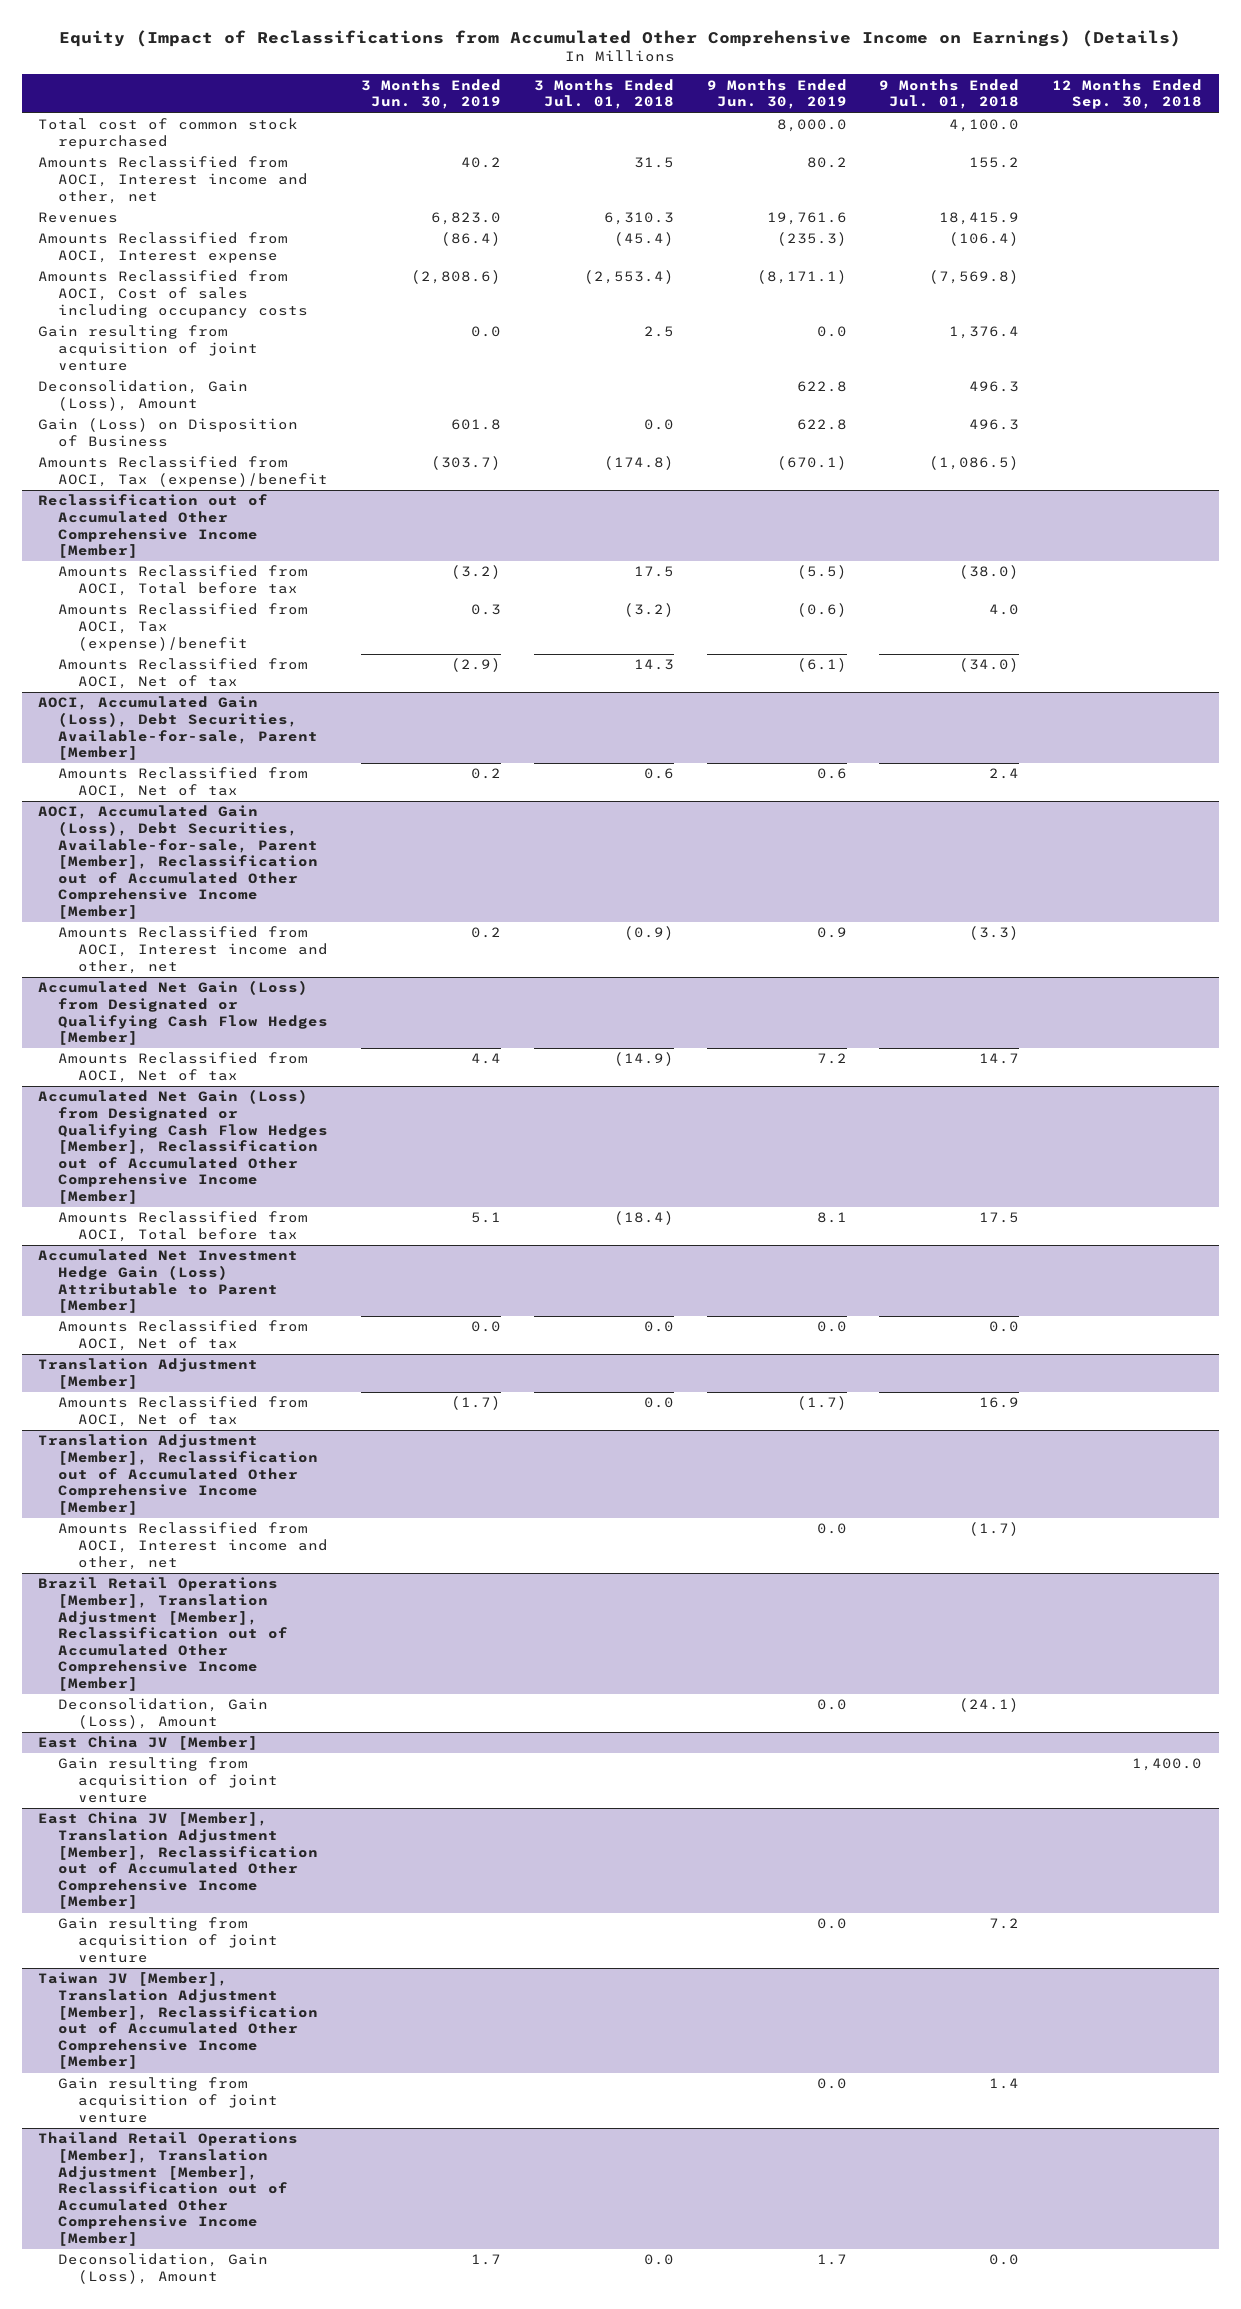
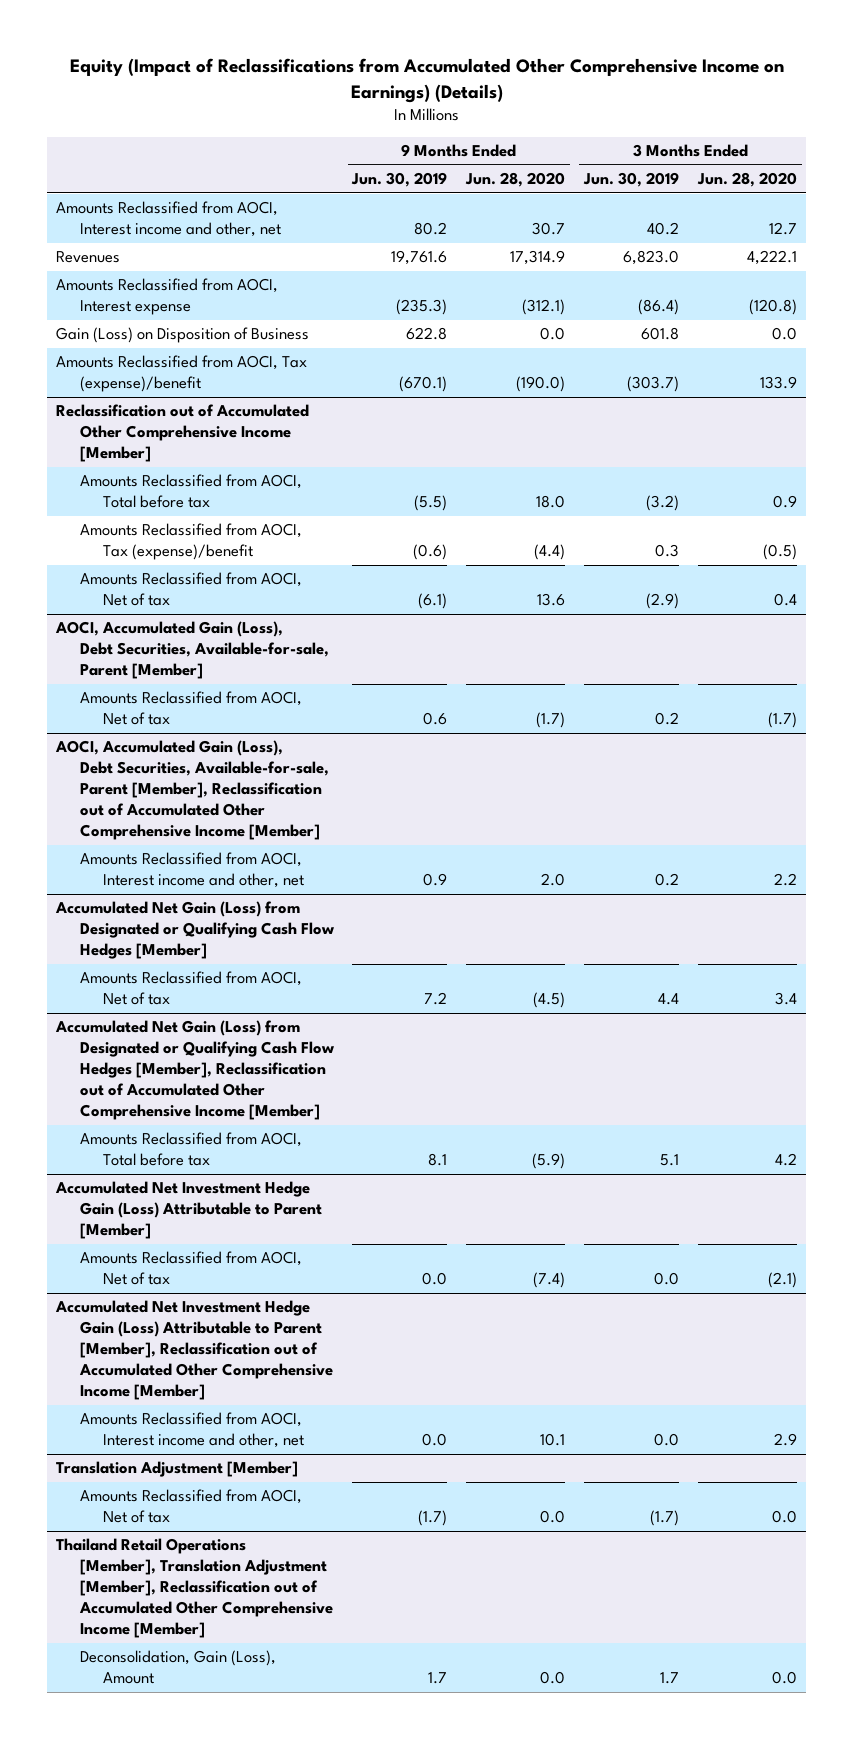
[533,78,674,110] 3 Months Ended Jul. 01, 2018 -> none
[879,78,1020,110] 9 Months Ended Jul. 01, 2018 -> none
[1052,78,1203,110] 12 Months Ended Sep. 30, 2018 -> none
none -> [465,172,566,188] Jun. 28, 2020
none -> [697,172,798,188] Jun. 28, 2020
[38,118,299,150] Total cost of common stock repurchased -> none
[38,270,309,318] Amounts Reclassified from AOCI, Cost of sales including occupancy costs -> none
[38,325,259,371] Gain resulting from acquisition of joint venture -> none
[38,380,249,412] Deconsolidation, Gain (Loss), Amount -> none
none -> [54,1300,333,1401] Accumulated Net Investment Hedge Gain (Loss) Attributable to Parent [Member], Reclassification out of Accumulated Other Comprehensive Income [Member]
none -> [79,1412,305,1449] Amounts Reclassified from AOCI, Interest income and other, net
[38,1434,319,1515] Translation Adjustment [Member], Reclassification out of Accumulated Other Comprehensive Income [Member] -> none
[58,1522,329,1570] Amounts Reclassified from AOCI, Interest income and other, net -> none
[38,1577,289,1692] Brazil Retail Operations [Member], Translation Adjustment [Member], Reclassification out of Accumulated Other Comprehensive Income [Member] -> none
[58,1698,269,1730] Deconsolidation, Gain (Loss), Amount -> none
[38,1736,259,1751] East China JV [Member] -> none
[58,1757,279,1803] Gain resulting from acquisition of joint venture -> none
[38,1812,319,1910] East China JV [Member], Translation Adjustment [Member], Reclassification out of Accumulated Other Comprehensive Income [Member] -> none
[58,1917,279,1963] Gain resulting from acquisition of joint venture -> none
[38,1972,319,2070] Taiwan JV [Member], Translation Adjustment [Member], Reclassification out of Accumulated Other Comprehensive Income [Member] -> none
[58,2077,279,2123] Gain resulting from acquisition of joint venture -> none

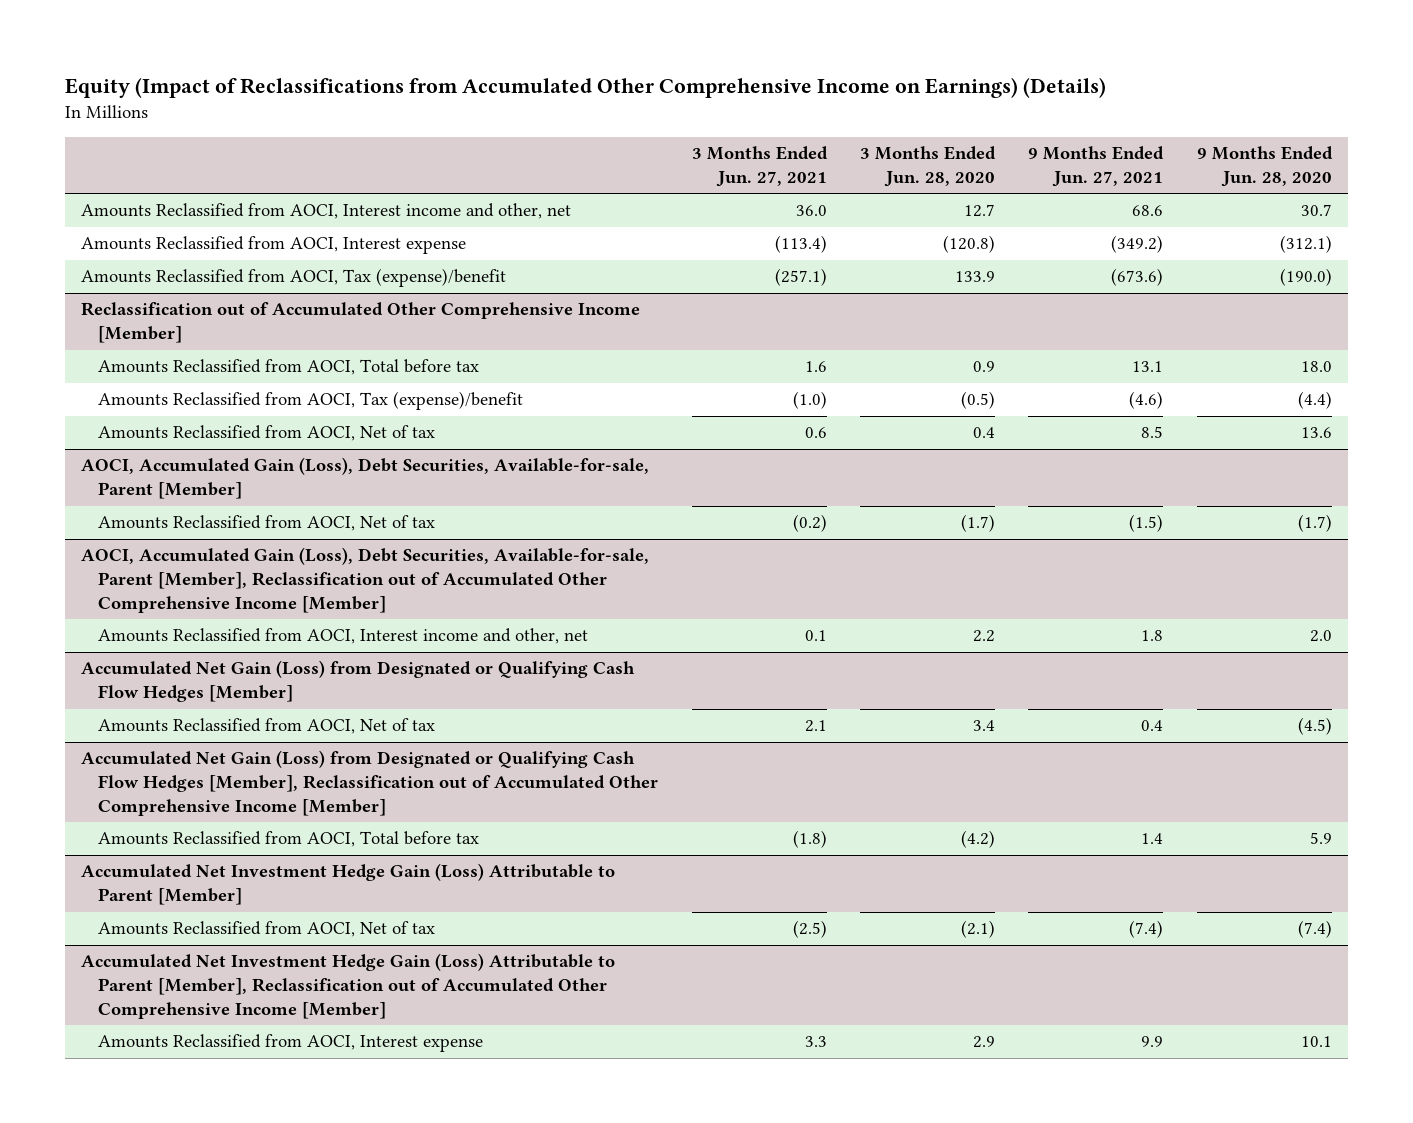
[351,172,448,188] Jun. 30, 2019 -> none
[583,172,680,188] Jun. 30, 2019 -> none
none -> [691,146,828,188] 3 Months Ended Jun. 27, 2021
none -> [1028,146,1165,188] 9 Months Ended Jun. 27, 2021
[55,251,120,264] Revenues -> none
[55,327,309,344] Gain (Loss) on Disposition of Business -> none
[532,1153,566,1170] (5.9) -> [1309,832,1332,845] 5.9
[775,1153,798,1167] 4.2 -> [961,830,996,849] (4.2)
[55,1461,298,1478] Translation Adjustment [Member] -> none
[79,1489,302,1524] Amounts Reclassified from AOCI, Net of tax -> none
[55,1538,333,1639] Thailand Retail Operations [Member], Translation Adjustment [Member], Reclassification out of Accumulated Other Comprehensive Income [Member] -> none
[79,1650,276,1685] Deconsolidation, Gain (Loss), Amount -> none
[79,1412,305,1449] Amounts Reclassified from AOCI, Interest income and other, net -> [98,1034,484,1053] Amounts Reclassified from AOCI, Interest expense

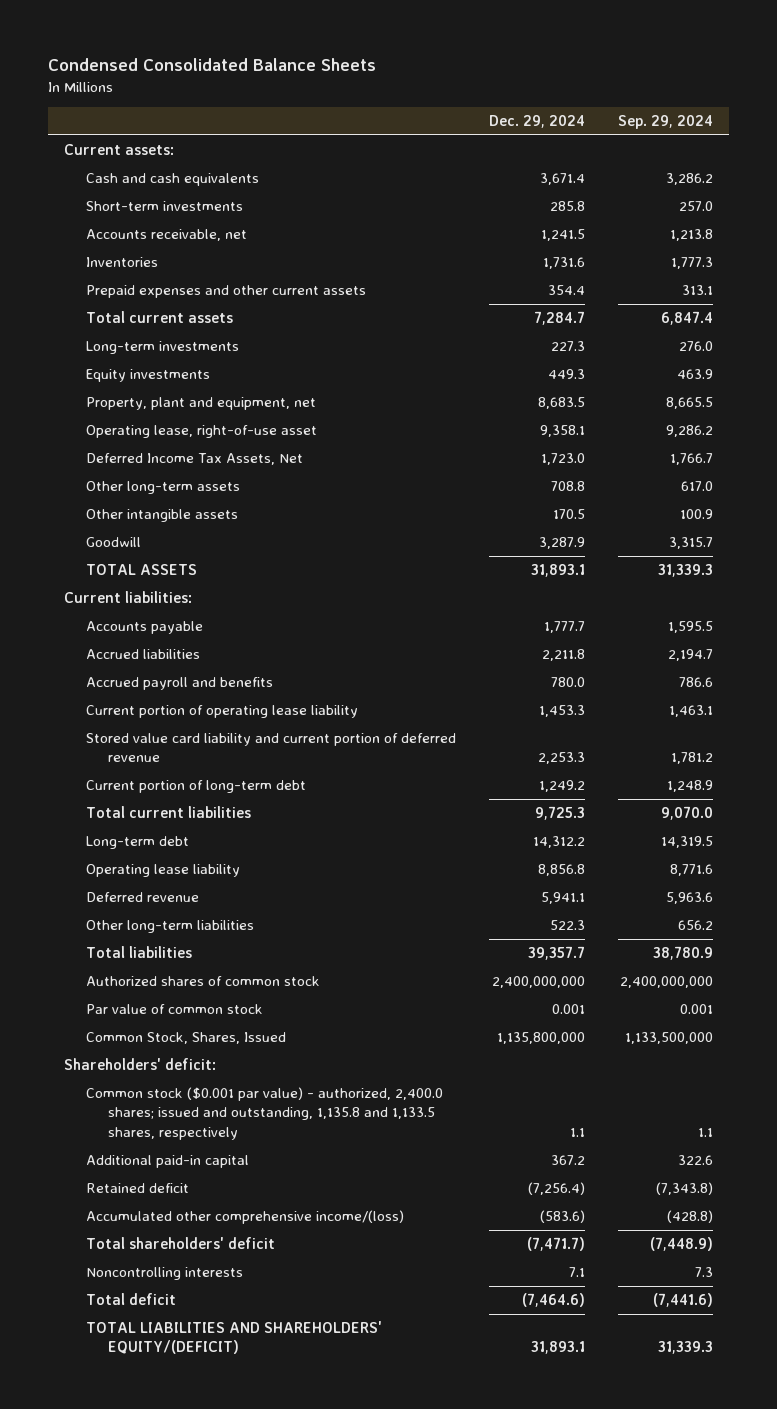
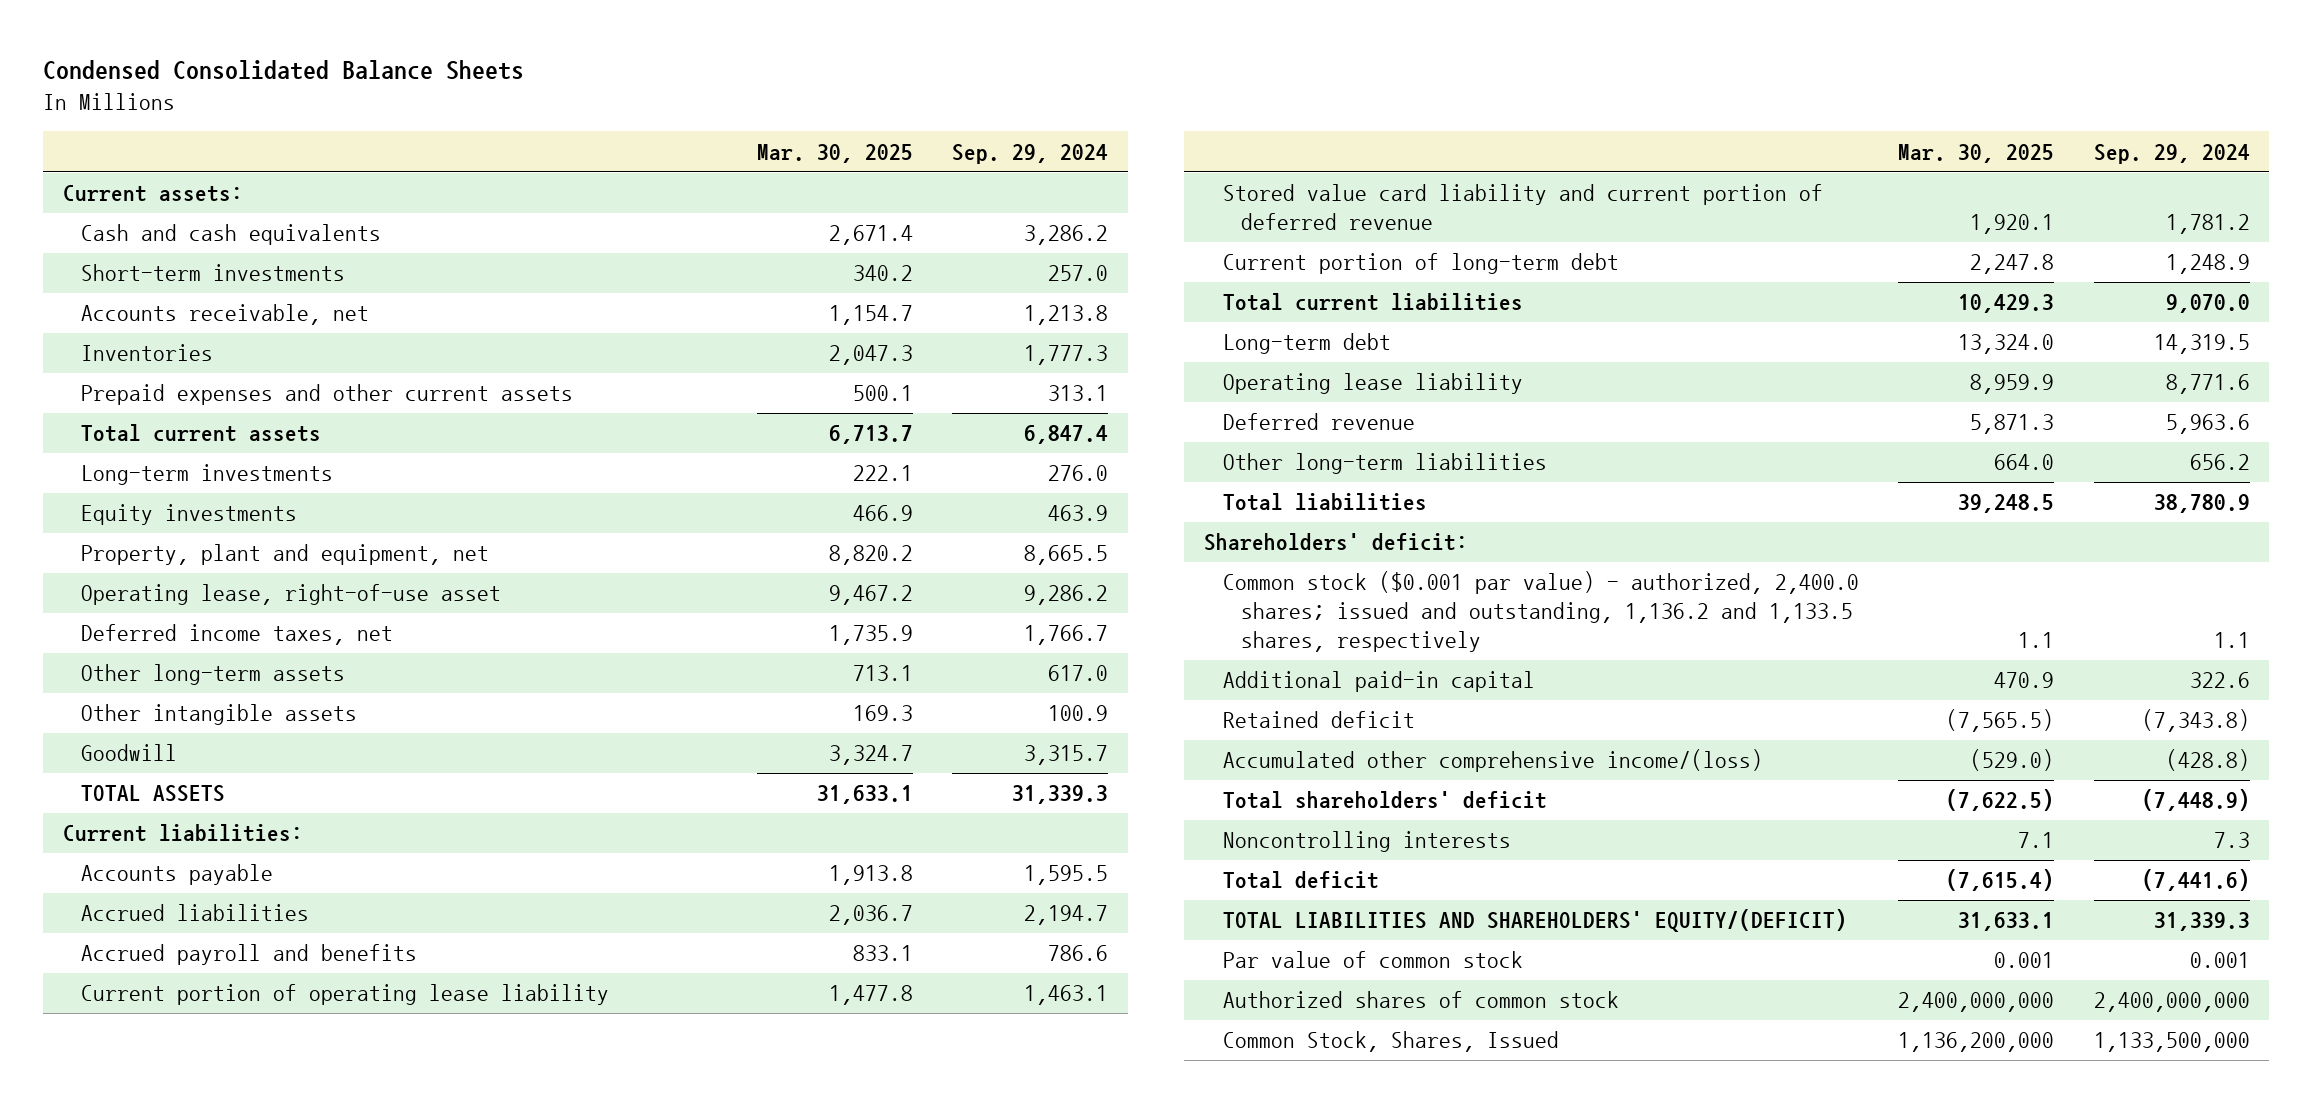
[488,115,585,129] Dec. 29, 2024 -> none
none -> [756,143,913,163] Mar. 30, 2025
[86,453,304,466] Deferred Income Tax Assets, Net -> [81,624,394,646] Deferred income taxes, net
[86,1087,444,1140] Common stock ($0.001 par value) - authorized, 2,400.0 shares; issued and outstanding, 1,135.8 and 1,133.5 shares, respectively -> [1222,571,1859,653] Common stock ($0.001 par value) - authorized, 2,400.0 shares; issued and outstanding, 1,136.2 and 1,133.5 shares, respectively
[86,1004,264,1015] Par value of common stock -> [1222,951,1523,969] Par value of common stock
[86,976,321,987] Authorized shares of common stock -> [1222,991,1619,1009] Authorized shares of common stock
[86,1032,287,1045] Common Stock, Shares, Issued -> [1222,1031,1559,1053] Common Stock, Shares, Issued

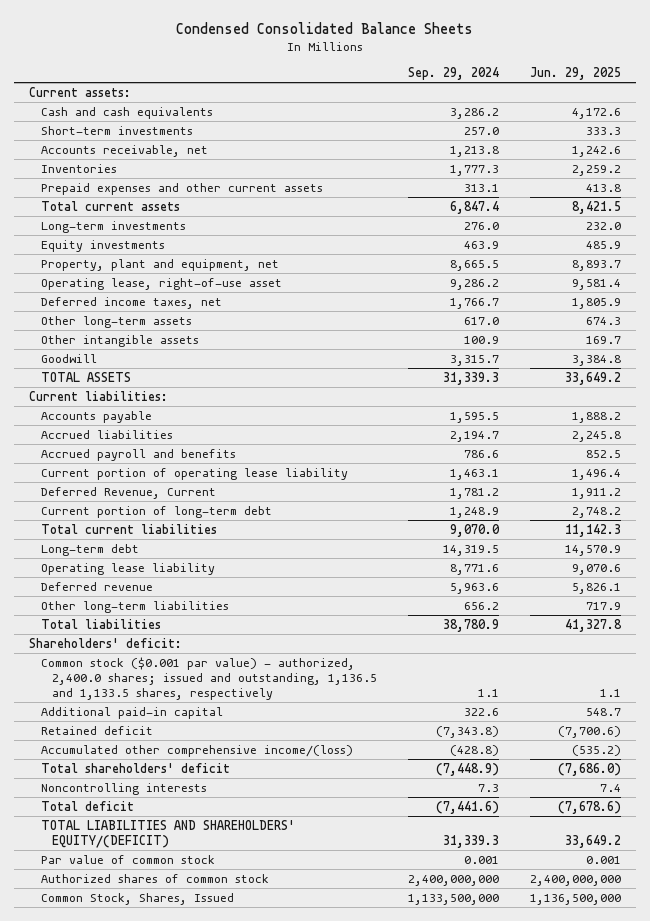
[756,143,913,163] Mar. 30, 2025 -> none
none -> [529,67,621,81] Jun. 29, 2025
[1222,184,1823,231] Stored value card liability and current portion of deferred revenue -> [40,486,216,499] Deferred Revenue, Current
[1222,571,1859,653] Common stock ($0.001 par value) - authorized, 2,400.0 shares; issued and outstanding, 1,136.2 and 1,133.5 shares, respectively -> [40,656,378,701] Common stock ($0.001 par value) - authorized, 2,400.0 shares; issued and outstanding, 1,136.5 and 1,133.5 shares, respectively

